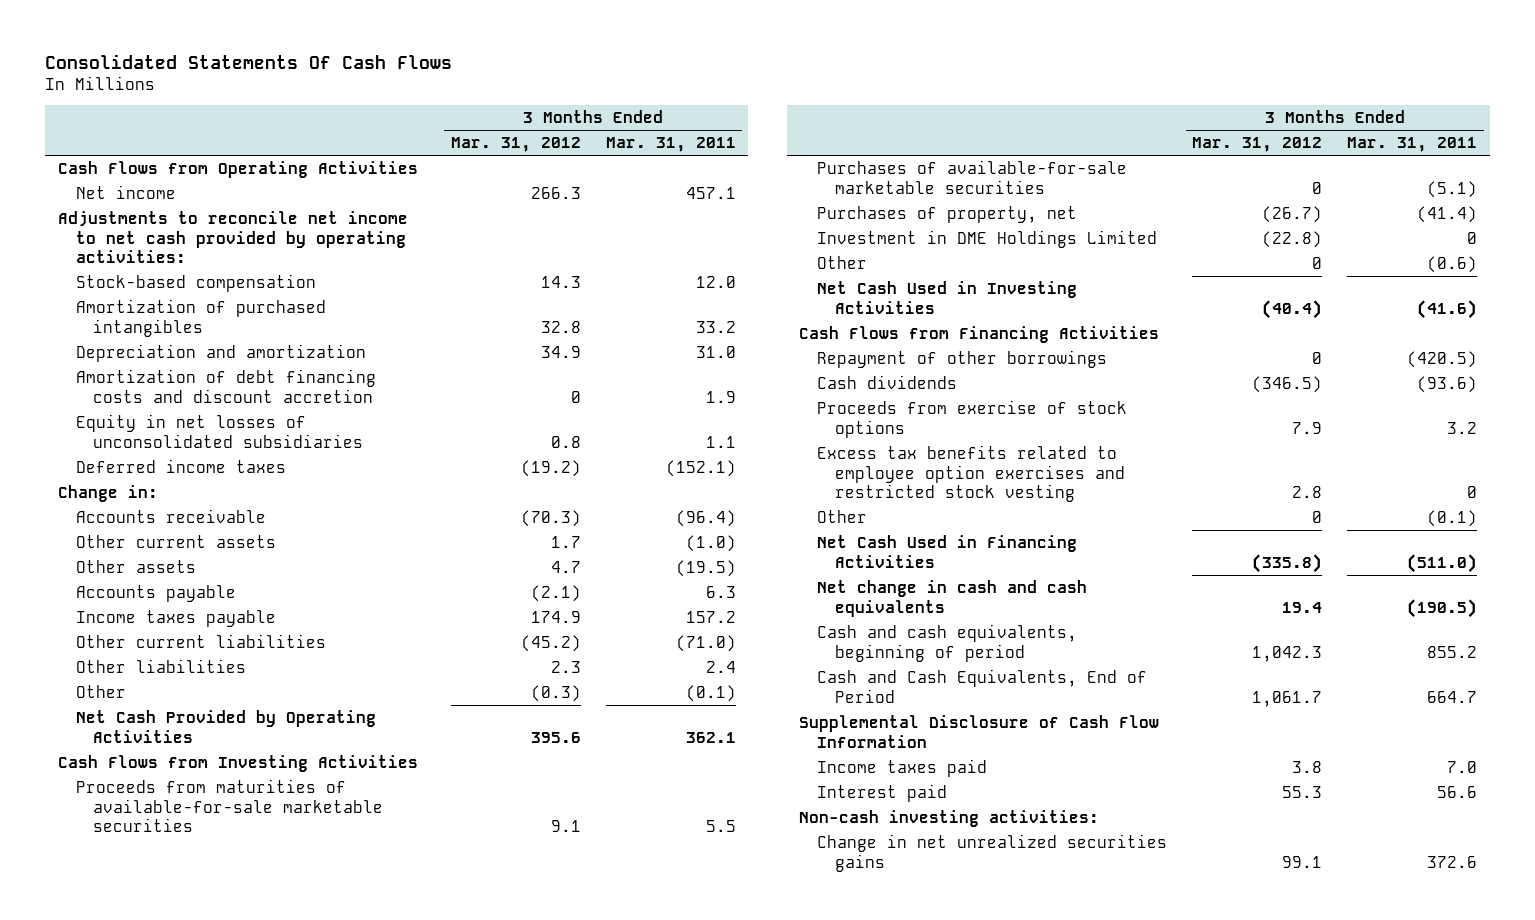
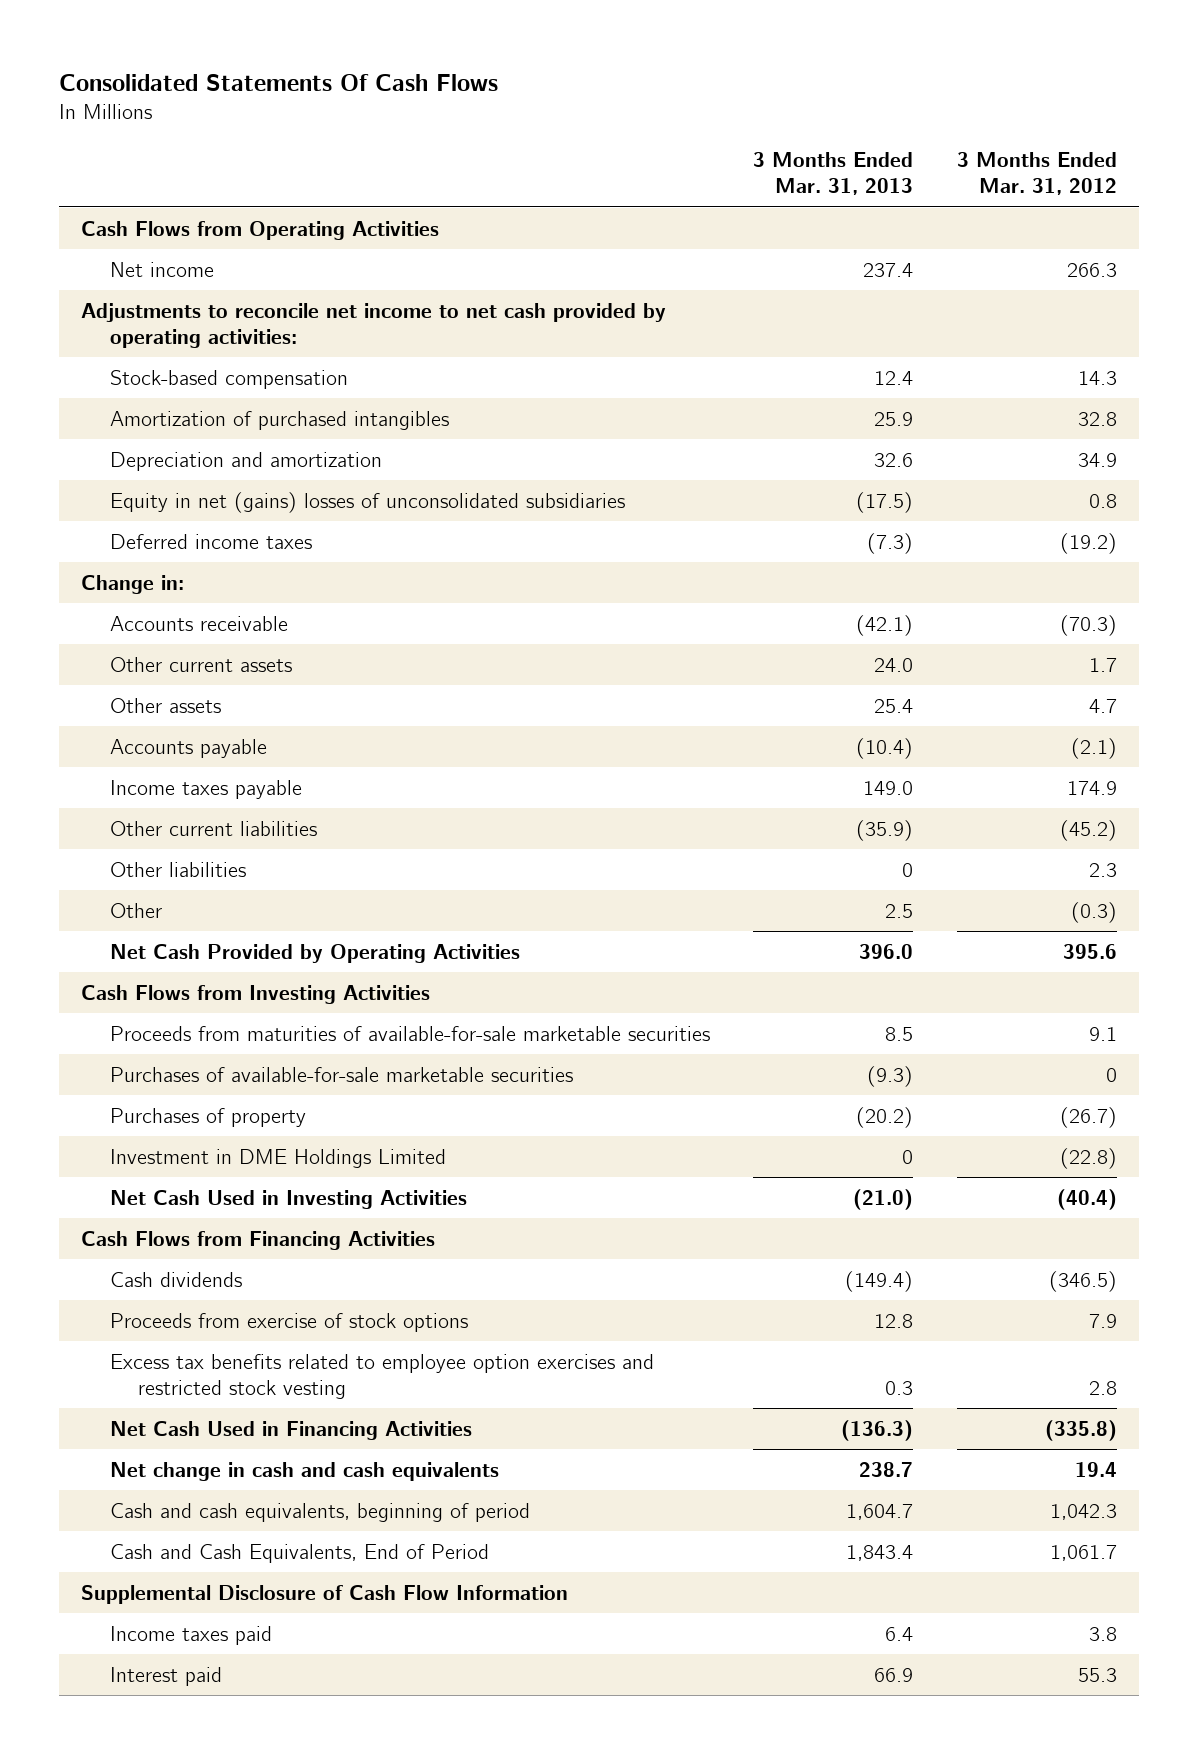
[605,136,736,152] Mar. 31, 2011 -> none
none -> [753,151,914,195] 3 Months Ended Mar. 31, 2013
[75,368,376,403] Amortization of debt financing costs and discount accretion -> none
[75,413,364,448] Equity in net losses of unconsolidated subsidiaries -> [109,491,625,513] Equity in net (gains) losses of unconsolidated subsidiaries
[817,205,1078,223] Purchases of property, net -> [109,1107,306,1127] Purchases of property
[817,255,868,269] Other -> none
[817,349,1108,368] Repayment of other borrowings -> none
[817,509,868,523] Other -> none
[799,809,1100,827] Non-cash investing activities: -> none
[817,833,1168,872] Change in net unrealized securities gains -> none

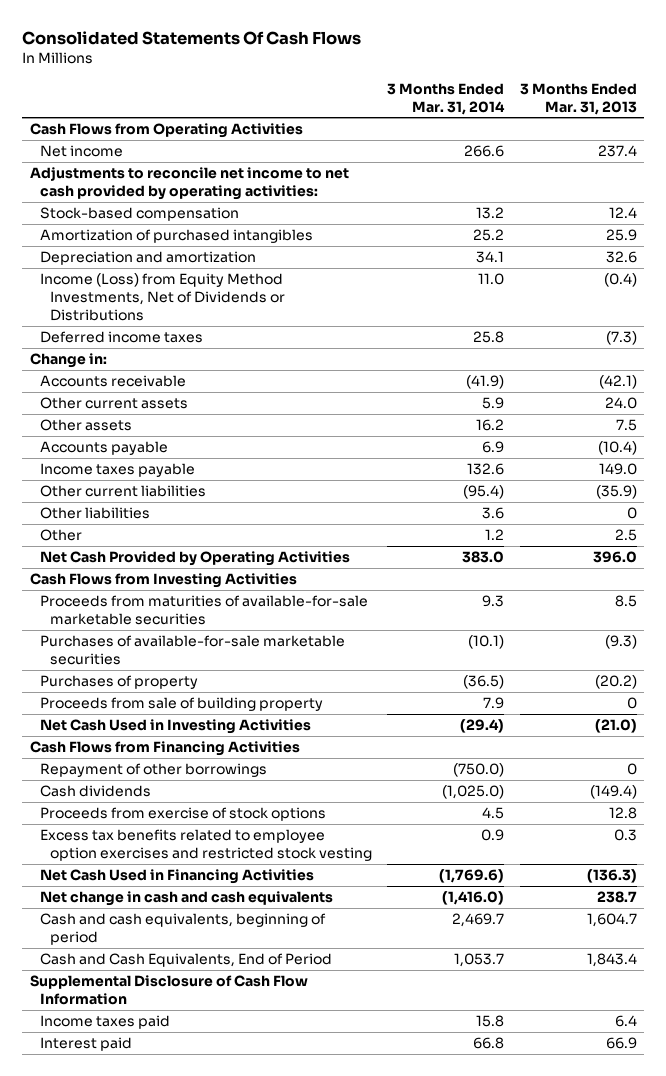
[957,151,1118,195] 3 Months Ended Mar. 31, 2012 -> none
none -> [387,82,506,115] 3 Months Ended Mar. 31, 2014
[109,491,625,513] Equity in net (gains) losses of unconsolidated subsidiaries -> none
none -> [40,272,286,321] Income (Loss) from Equity Method Investments, Net of Dividends or Distributions
[874,698,914,713] 25.4 -> [615,418,637,431] 7.5
[109,1148,446,1168] Investment in DME Holdings Limited -> none
none -> [40,696,324,711] Proceeds from sale of building property
none -> [40,762,268,777] Repayment of other borrowings

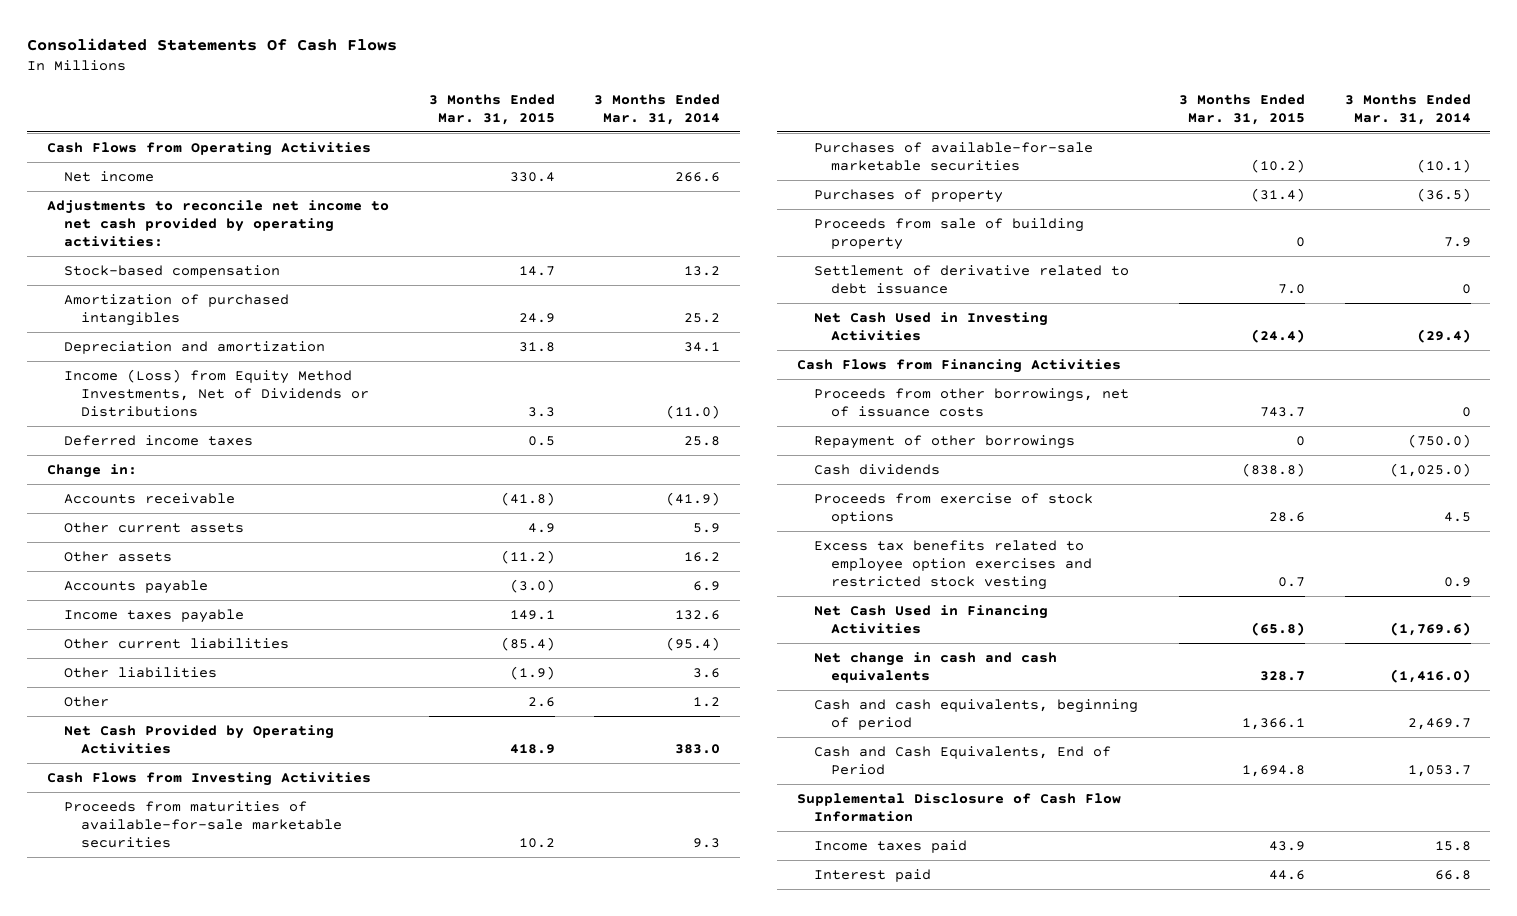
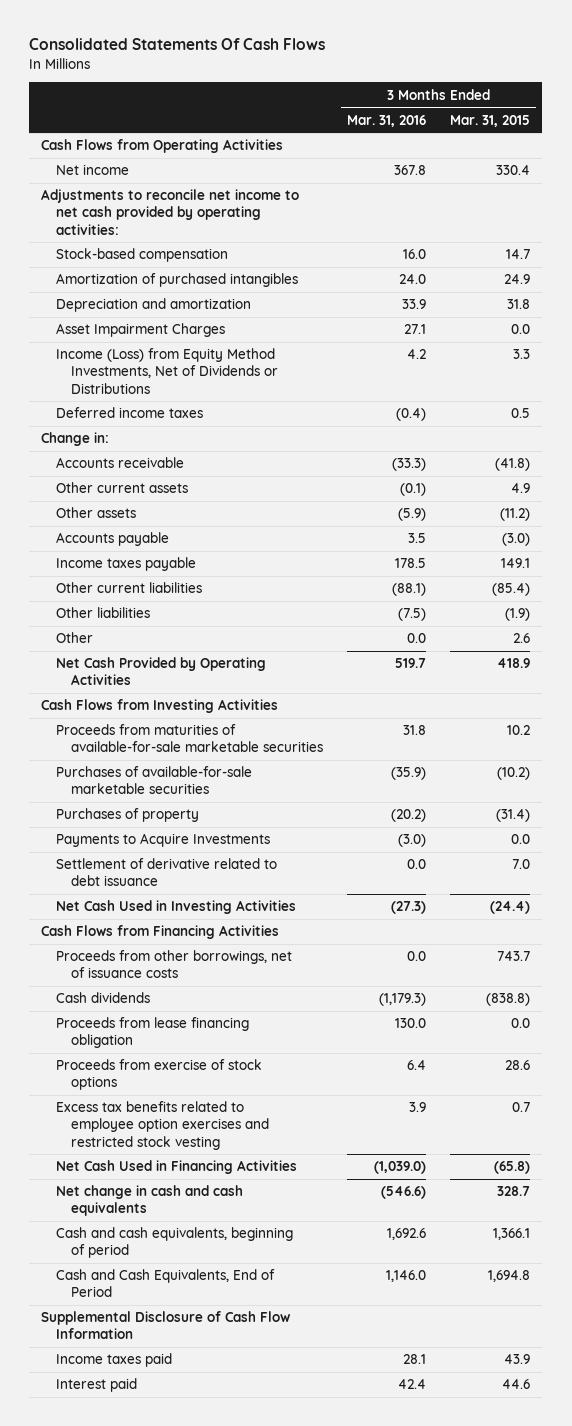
[594,93,721,125] 3 Months Ended Mar. 31, 2014 -> none
none -> [346,114,426,127] Mar. 31, 2016
none -> [55,323,225,338] Asset Impairment Charges
[814,218,1085,250] Proceeds from sale of building property -> none
none -> [55,833,270,848] Payments to Acquire Investments
[814,435,1076,450] Repayment of other borrowings -> none
none -> [55,1017,249,1049] Proceeds from lease financing obligation

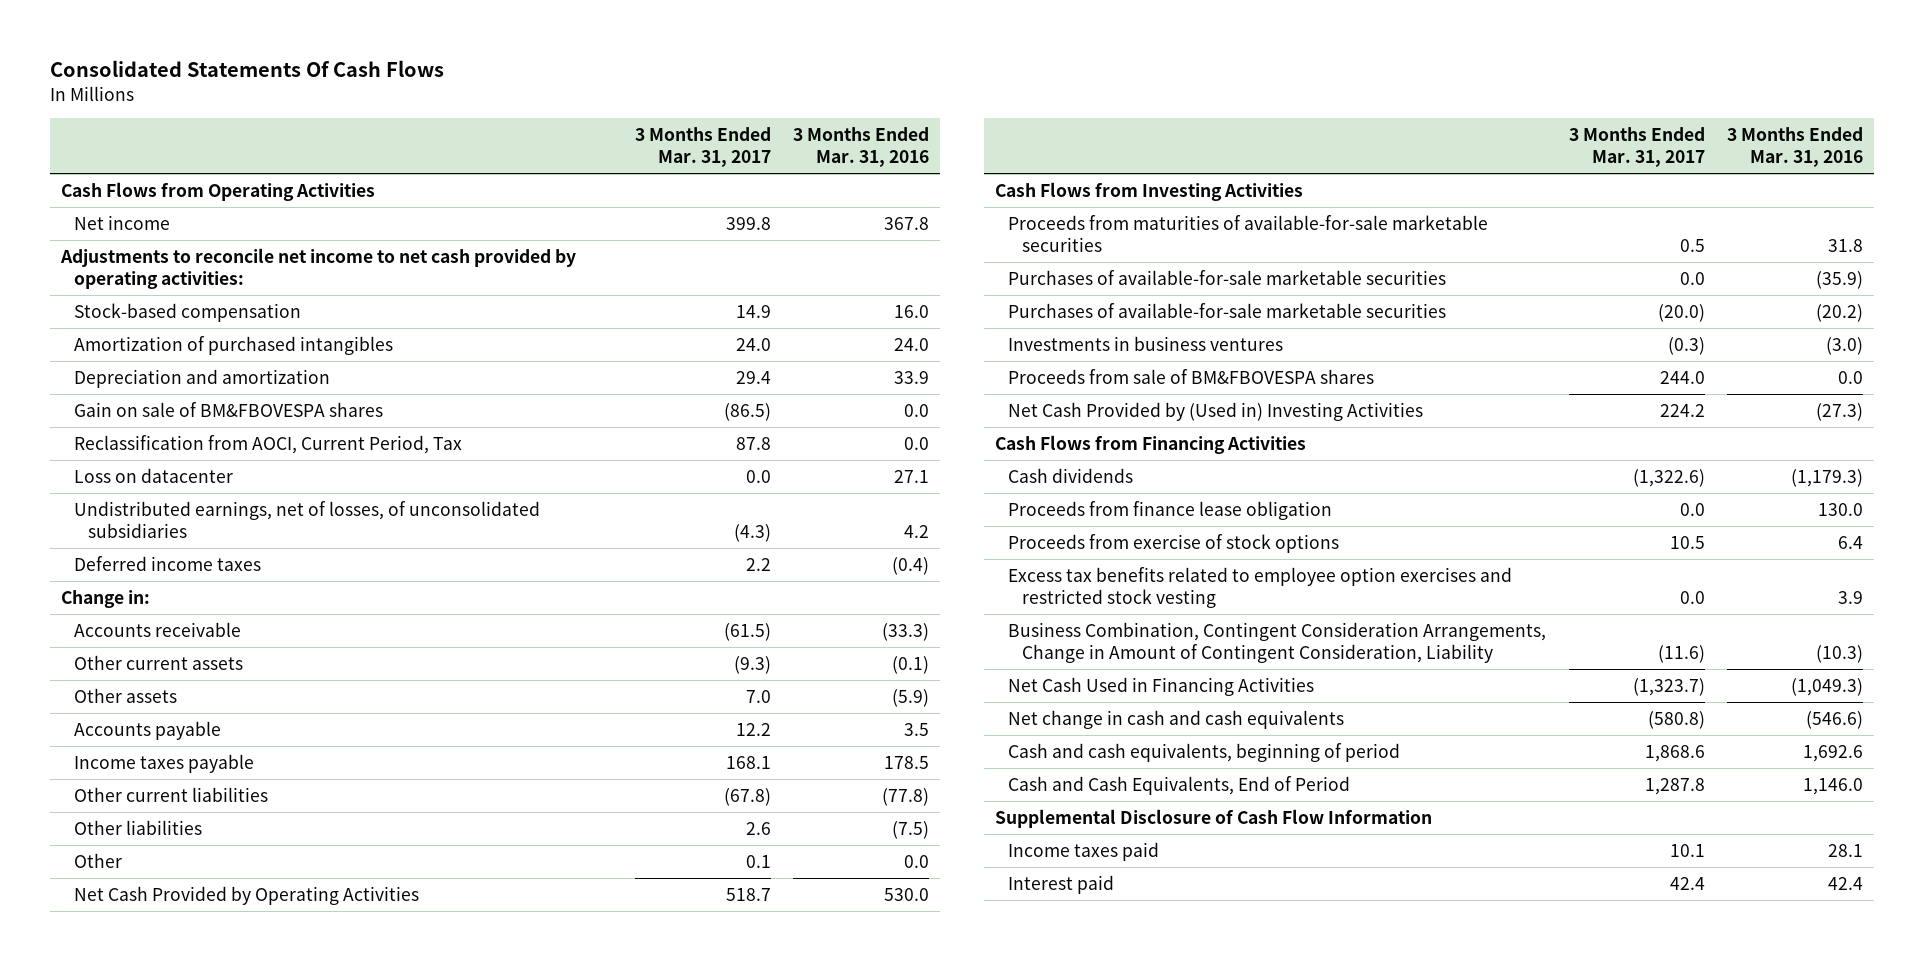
[450,114,531,127] Mar. 31, 2015 -> none
none -> [634,126,771,168] 3 Months Ended Mar. 31, 2017
none -> [74,401,384,417] Gain on sale of BM&FBOVESPA shares
none -> [74,434,463,454] Reclassification from AOCI, Current Period, Tax
[55,323,225,338] Asset Impairment Charges -> [74,467,234,483] Loss on datacenter
[55,348,278,394] Income (Loss) from Equity Method Investments, Net of Dividends or Distributions -> [74,500,541,539] Undistributed earnings, net of losses, of unconsolidated subsidiaries
[391,583,426,597] (88.1) -> [881,787,929,806] (77.8)
[394,658,426,669] 519.7 -> [883,887,929,901] 530.0
[55,858,277,887] Settlement of derivative related to debt issuance -> none
[55,808,199,823] Purchases of property -> [1008,302,1447,318] Purchases of available-for-sale marketable securities
[55,833,270,848] Payments to Acquire Investments -> [1008,335,1284,351] Investments in business ventures
none -> [1008,368,1375,384] Proceeds from sale of BM&FBOVESPA shares
[55,900,296,915] Net Cash Used in Investing Activities -> [1008,401,1424,421] Net Cash Provided by (Used in) Investing Activities
[55,950,292,979] Proceeds from other borrowings, net of issuance costs -> none
[55,1017,249,1049] Proceeds from lease financing obligation -> [1008,500,1333,520] Proceeds from finance lease obligation
none -> [1008,621,1547,664] Business Combination, Contingent Consideration Arrangements, Change in Amount of Contingent Consideration, Liability
[373,1161,426,1175] (1,039.0) -> [1790,677,1863,696] (1,049.3)

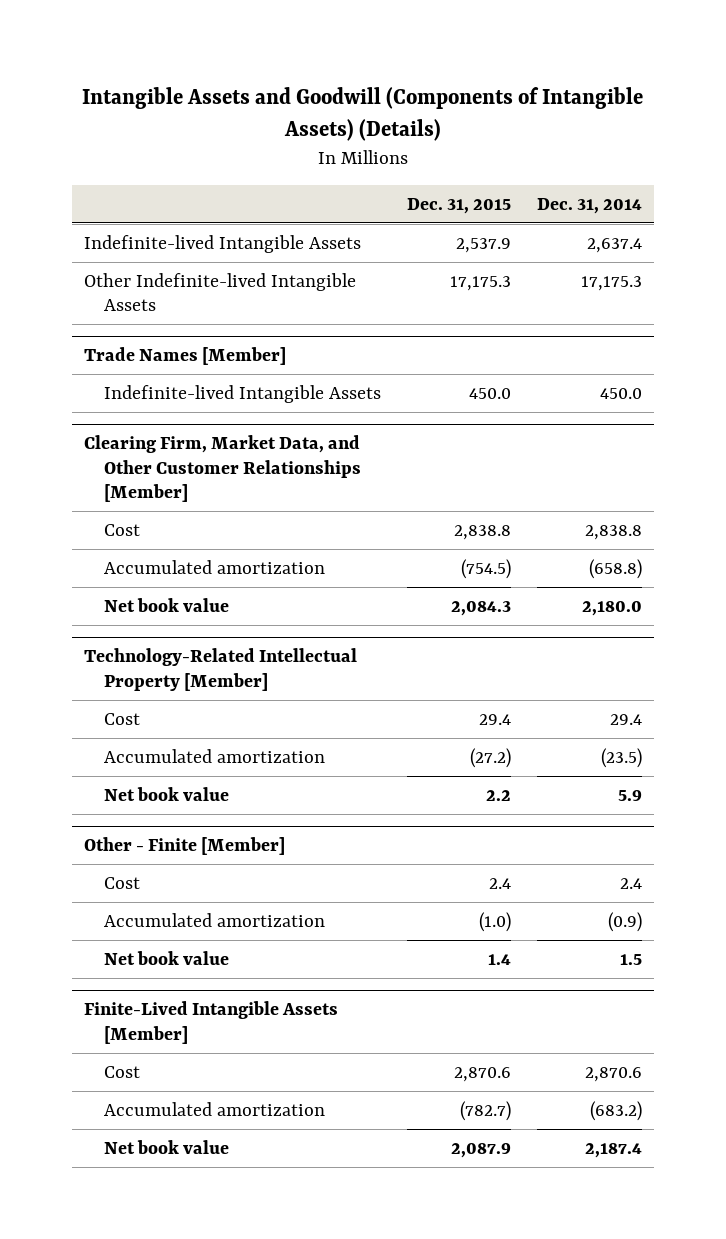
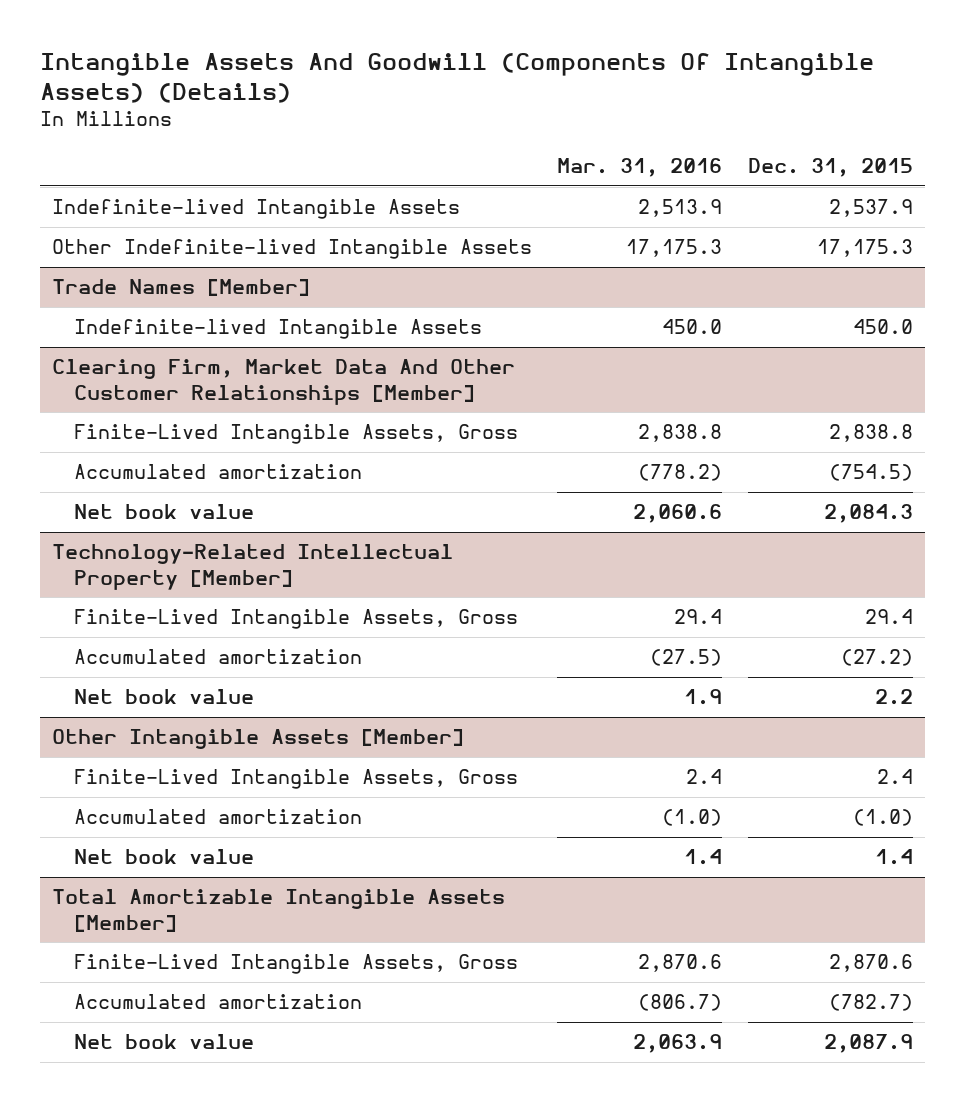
[82,86,644,142] Intangible Assets and Goodwill (Components of Intangible Assets) (Details) -> [39,52,874,104] Intangible Assets And Goodwill (Components Of Intangible Assets) (Details)
[536,197,642,214] Dec. 31, 2014 -> none
none -> [557,158,723,178] Mar. 31, 2016
[84,435,362,503] Clearing Firm, Market Data, and Other Customer Relationships [Member] -> [52,359,516,405] Clearing Firm, Market Data And Other Customer Relationships [Member]
[104,523,141,536] Cost -> [73,424,518,445] Finite-Lived Intangible Assets, Gross
[104,712,141,725] Cost -> [73,609,518,630] Finite-Lived Intangible Assets, Gross
[84,837,286,856] Other - Finite [Member] -> [52,729,465,750] Other Intangible Assets [Member]
[104,876,141,889] Cost -> [73,769,518,790] Finite-Lived Intangible Assets, Gross
[84,1001,339,1044] Finite-Lived Intangible Assets [Member] -> [52,889,506,932] Total Amortizable Intangible Assets [Member]
[104,1065,141,1078] Cost -> [73,954,518,975] Finite-Lived Intangible Assets, Gross

